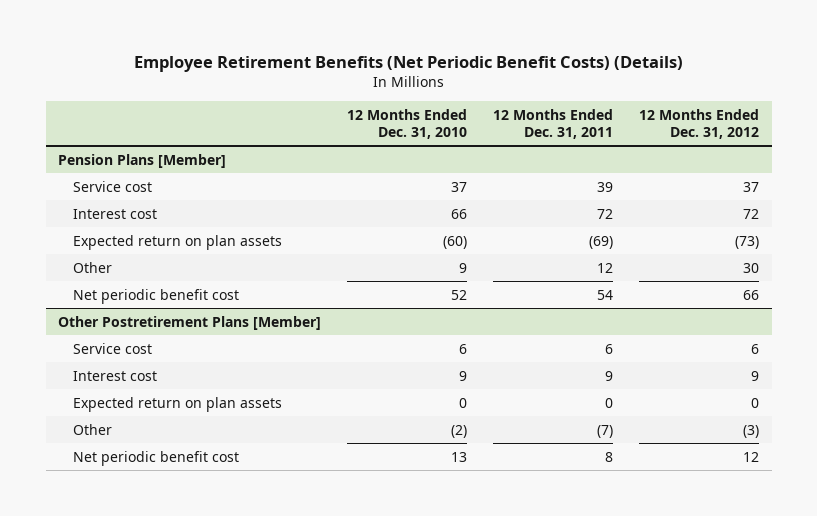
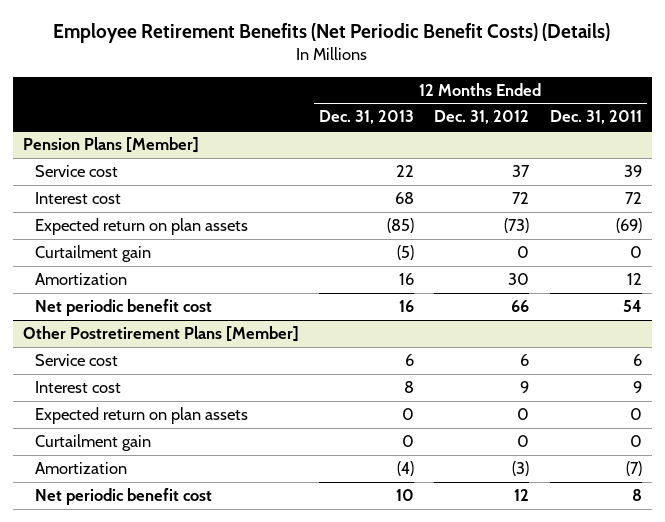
[347,108,468,139] 12 Months Ended Dec. 31, 2010 -> none
none -> [319,110,415,125] Dec. 31, 2013
none -> [35,245,152,263] Curtailment gain
[73,261,113,273] Other -> [35,273,128,286] Amortization
[73,423,113,435] Other -> none
none -> [35,434,152,452] Curtailment gain
none -> [35,462,128,475] Amortization

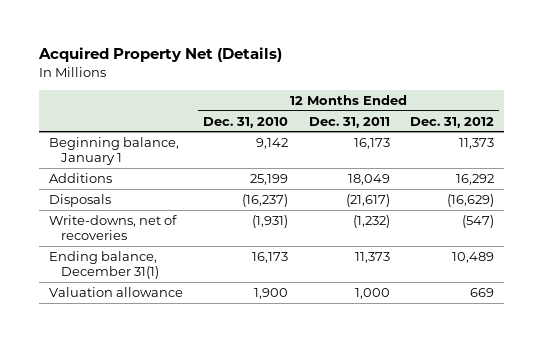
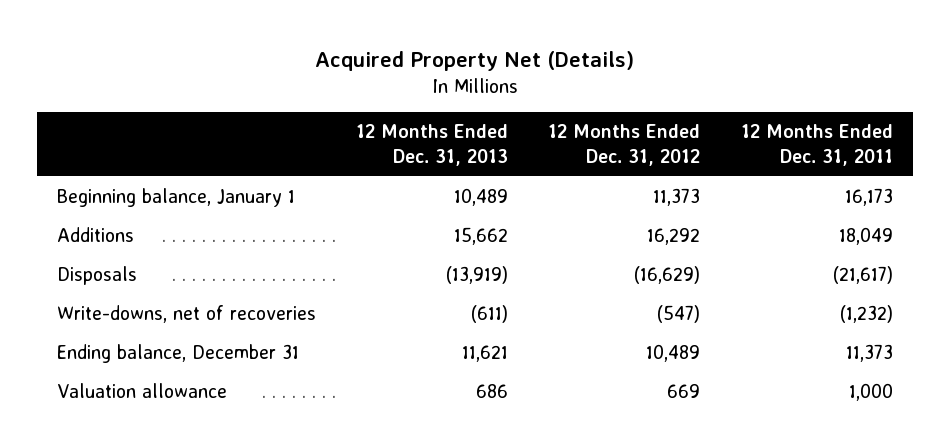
[203,116,289,128] Dec. 31, 2010 -> none
none -> [356,124,509,166] 12 Months Ended Dec. 31, 2013
[49,250,160,280] Ending balance, December 31(1) -> [57,344,300,364] Ending balance, December 31

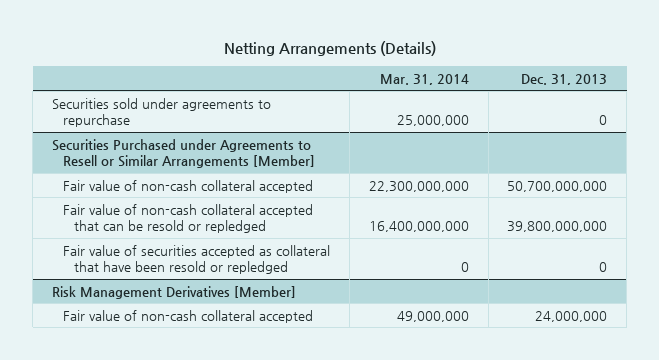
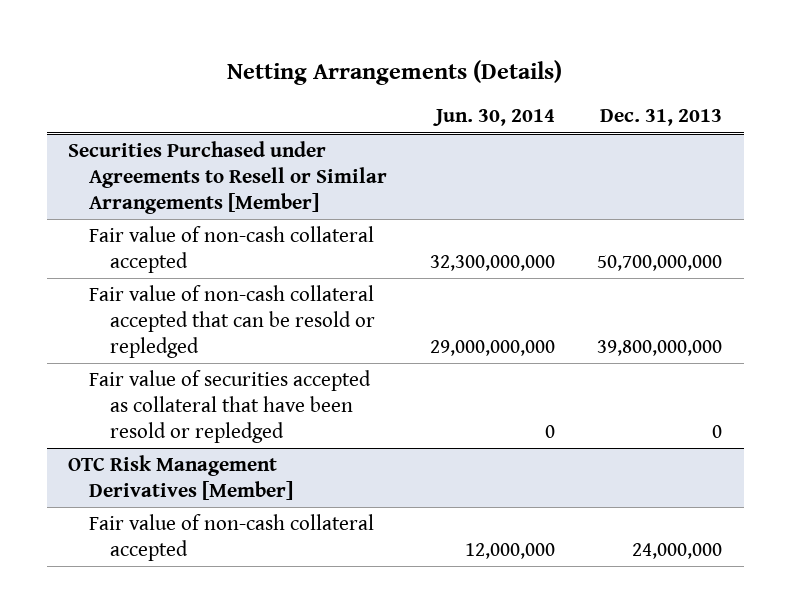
[379,73,469,85] Mar. 31, 2014 -> none
none -> [432,109,555,127] Jun. 30, 2014
[51,97,271,127] Securities sold under agreements to repurchase -> none
[51,285,296,299] Risk Management Derivatives [Member] -> [68,455,294,501] OTC Risk Management Derivatives [Member]

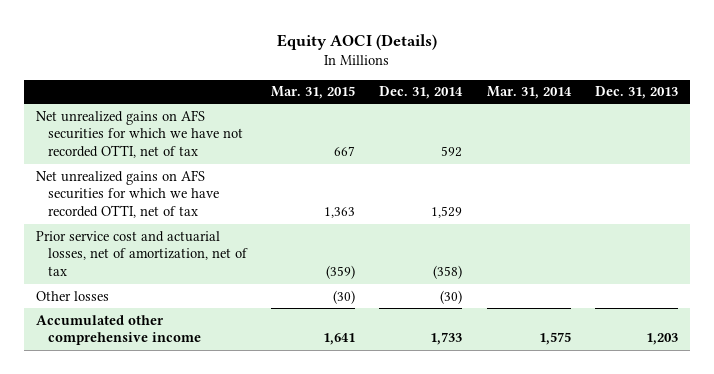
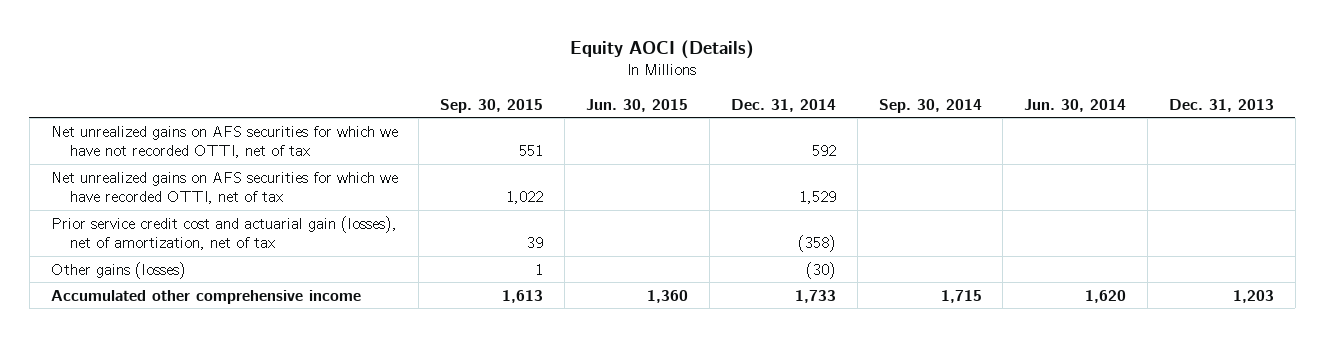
[271,86,356,100] Mar. 31, 2015 -> none
[486,86,572,100] Mar. 31, 2014 -> none
none -> [440,98,544,113] Sep. 30, 2015
none -> [586,98,689,112] Jun. 30, 2015
none -> [878,98,982,113] Sep. 30, 2014
none -> [1024,98,1127,112] Jun. 30, 2014
[35,230,248,277] Prior service cost and actuarial losses, net of amortization, net of tax -> [50,215,397,251] Prior service credit cost and actuarial gain (losses), net of amortization, net of tax
[35,290,109,301] Other losses -> [50,261,186,279] Other gains (losses)

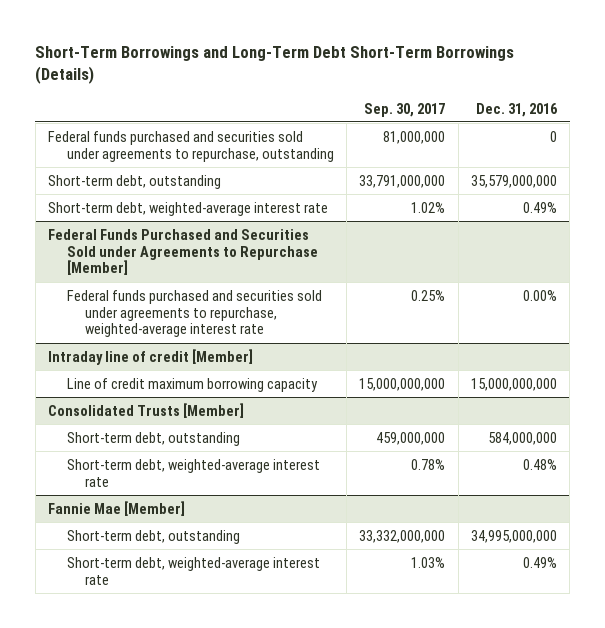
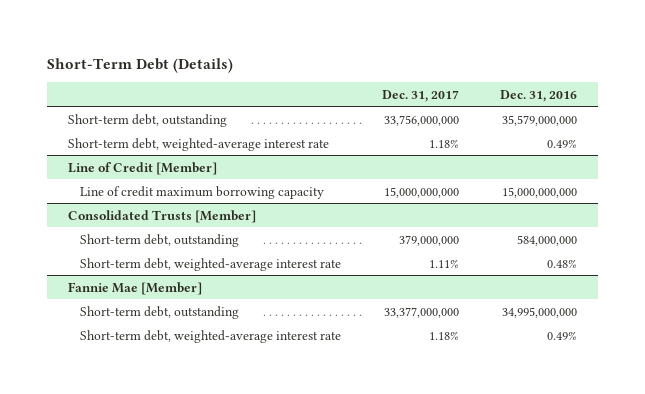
[35,45,515,85] Short-Term Borrowings and Long-Term Debt Short-Term Borrowings (Details) -> [47,57,234,73] Short-Term Debt (Details)
[364,102,446,117] Sep. 30, 2017 -> none
none -> [382,89,460,102] Dec. 31, 2017
[48,130,334,162] Federal funds purchased and securities sold under agreements to repurchase, outstanding -> none
[48,228,318,276] Federal Funds Purchased and Securities Sold under Agreements to Repurchase [Member] -> none
[66,289,322,338] Federal funds purchased and securities sold under agreements to repurchase, weighted-average interest rate -> none
[48,348,254,365] Intraday line of credit [Member] -> [67,161,217,175] Line of Credit [Member]

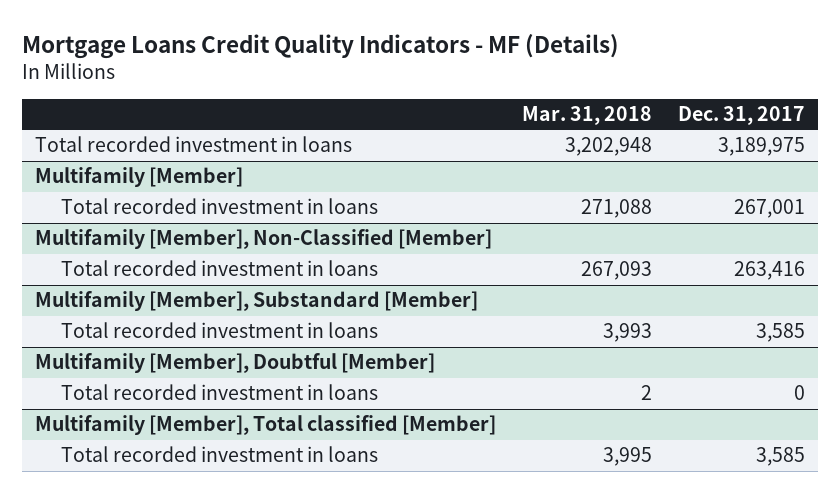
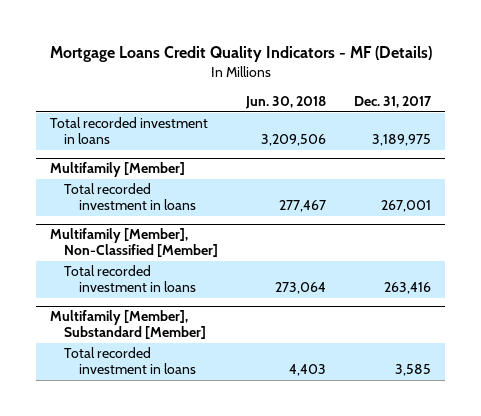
[521,106,652,126] Mar. 31, 2018 -> none
none -> [245,95,327,109] Jun. 30, 2018
[35,353,436,374] Multifamily [Member], Doubtful [Member] -> none
[61,384,379,401] Total recorded investment in loans -> none
[35,415,497,436] Multifamily [Member], Total classified [Member] -> none
[61,446,379,463] Total recorded investment in loans -> none

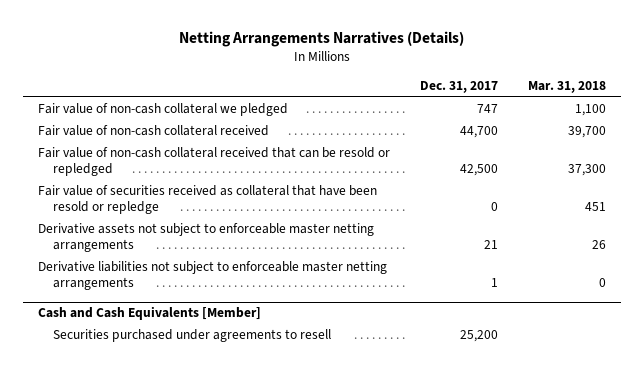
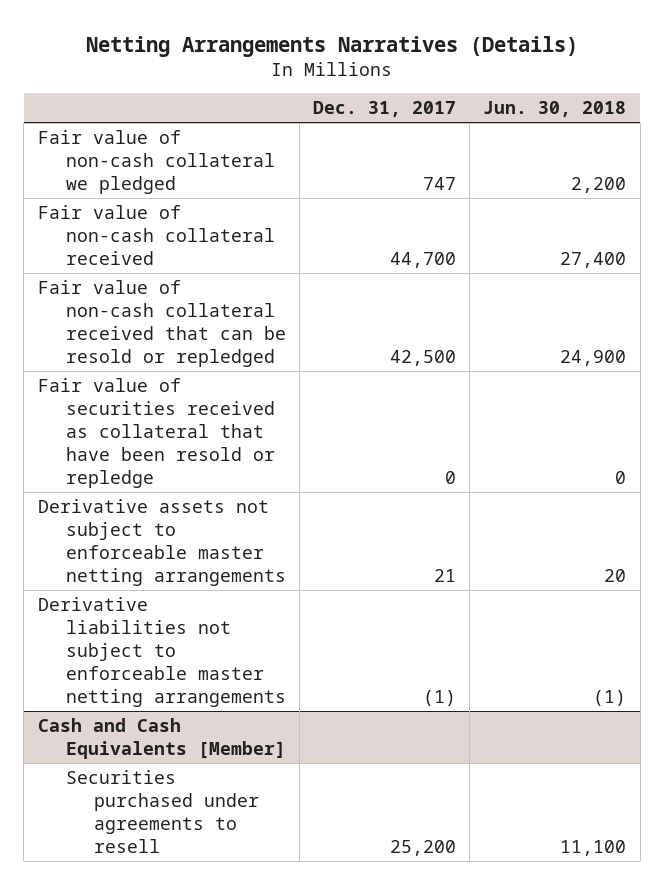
[528,81,607,94] Mar. 31, 2018 -> none
none -> [483,101,627,118] Jun. 30, 2018
[490,278,498,288] 1 -> [422,689,456,706] (1)

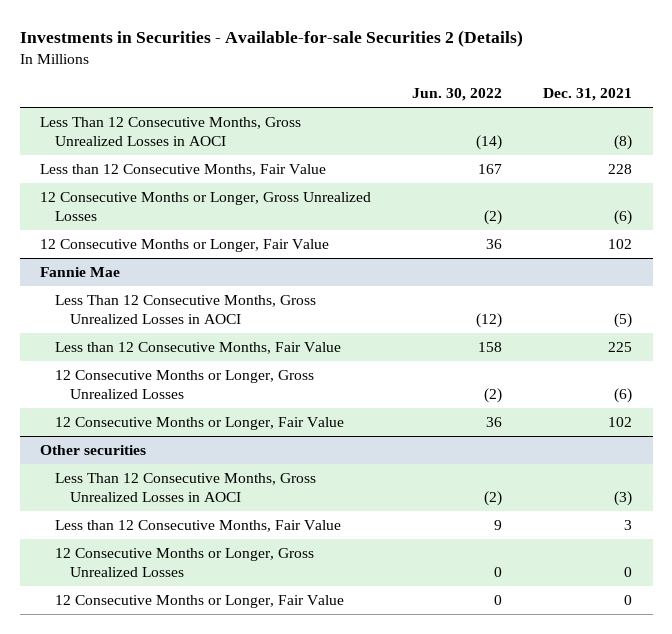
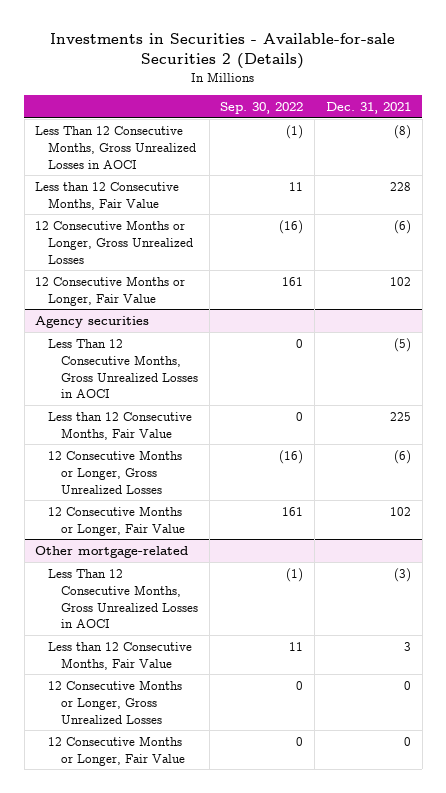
[412,88,503,102] Jun. 30, 2022 -> none
none -> [220,101,304,114] Sep. 30, 2022
[40,266,121,277] Fannie Mae -> none
none -> [35,315,150,328] Agency securities
[40,444,147,455] Other securities -> [35,545,189,558] Other mortgage-related

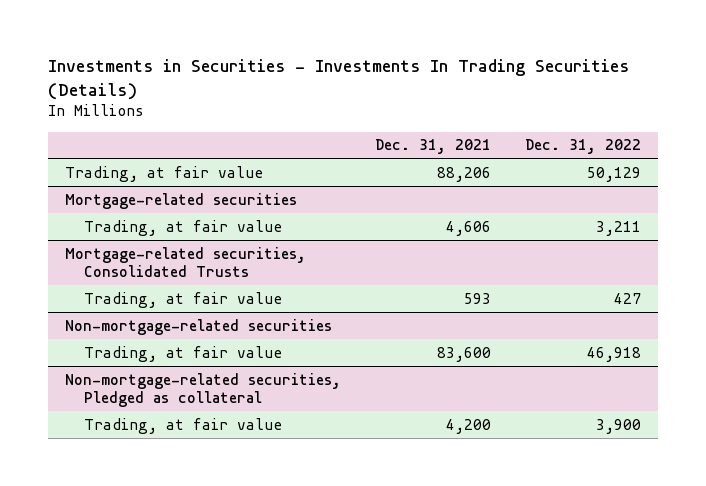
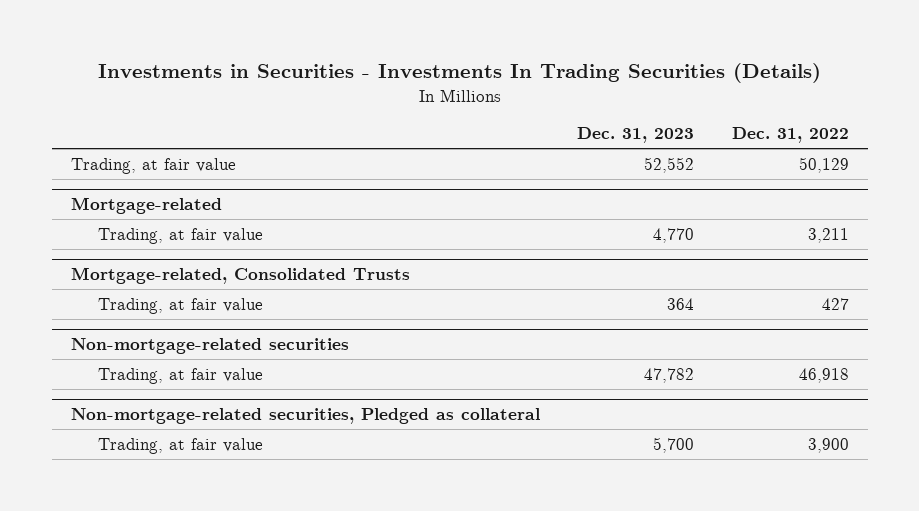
[374,139,491,155] Dec. 31, 2021 -> none
none -> [577,127,695,144] Dec. 31, 2023
[64,192,297,209] Mortgage-related securities -> [70,197,222,215] Mortgage-related
[64,246,306,278] Mortgage-related securities, Consolidated Trusts -> [70,267,410,285] Mortgage-related, Consolidated Trusts

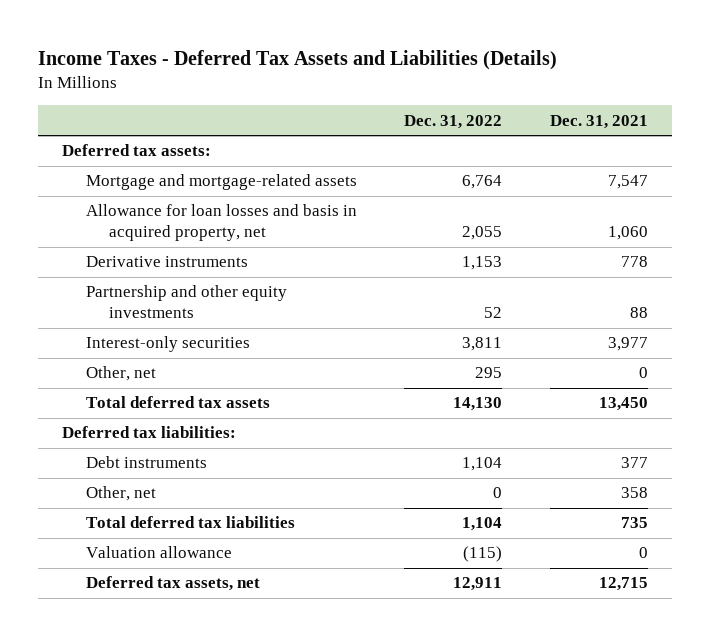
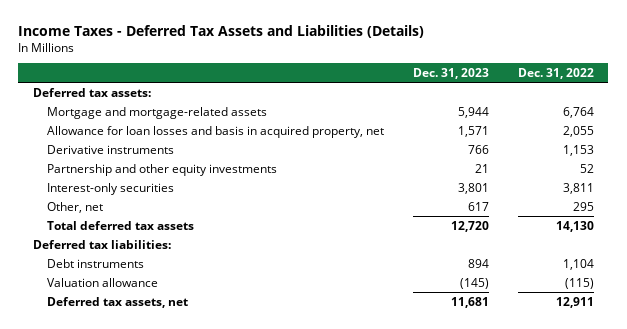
[550,114,649,129] Dec. 31, 2021 -> none
none -> [412,67,489,79] Dec. 31, 2023
[85,486,156,502] Other, net -> none
[85,516,295,529] Total deferred tax liabilities -> none

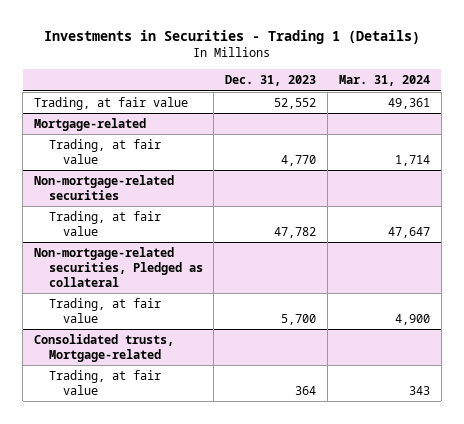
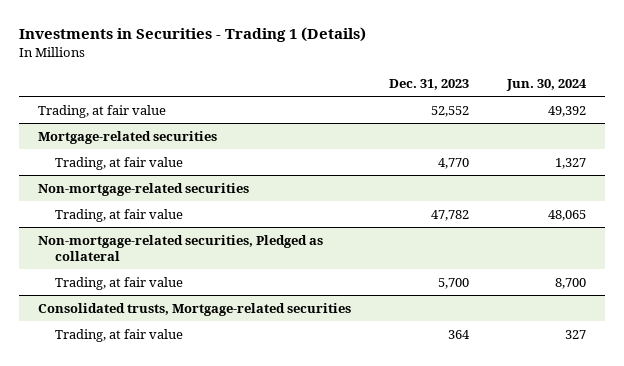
[339,75,431,87] Mar. 31, 2024 -> none
none -> [506,79,588,92] Jun. 30, 2024
[34,117,147,131] Mortgage-related -> [37,130,217,144] Mortgage-related securities
[34,333,175,362] Consolidated trusts, Mortgage-related -> [37,302,351,316] Consolidated trusts, Mortgage-related securities

